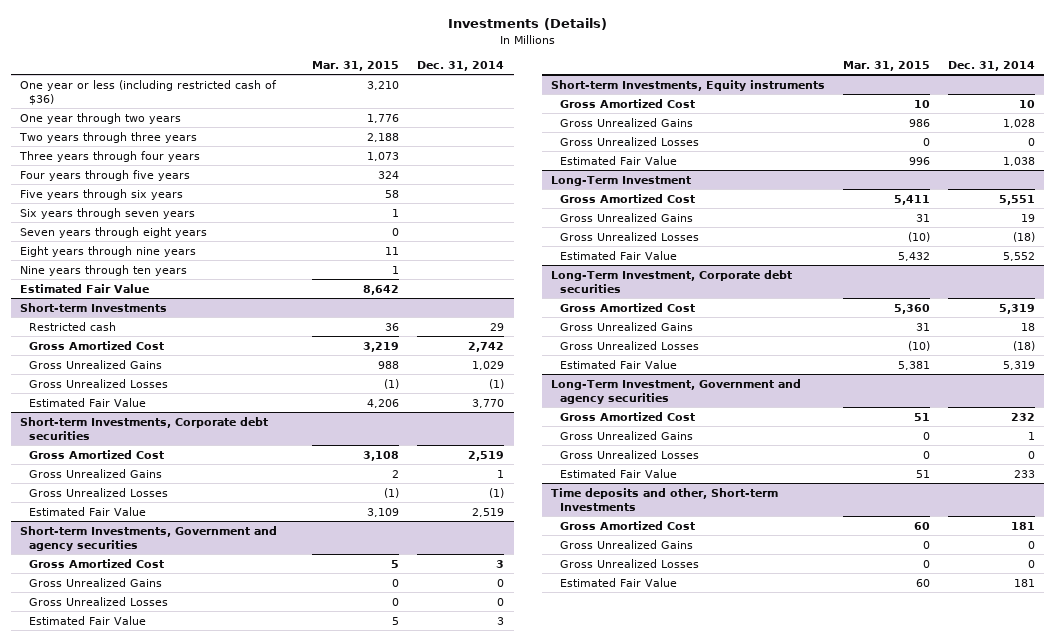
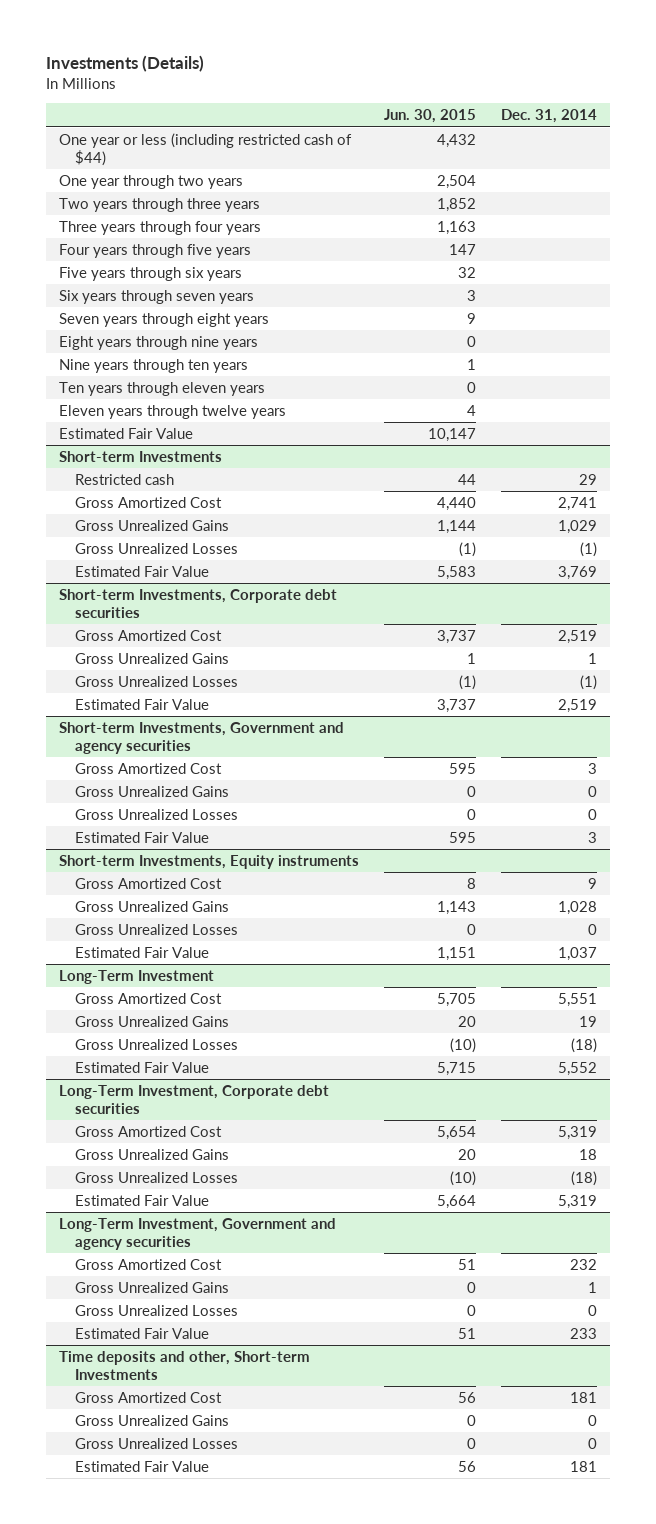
[312,60,400,71] Mar. 31, 2015 -> none
none -> [384,109,477,124] Jun. 30, 2015
[20,79,278,105] One year or less (including restricted cash of $36) -> [58,132,352,166] One year or less (including restricted cash of $44)
none -> [58,381,265,396] Ten years through eleven years
none -> [58,404,286,419] Eleven years through twelve years
[468,341,505,352] 2,742 -> [558,496,598,511] 2,741
[472,398,505,408] 3,770 -> [558,565,598,580] 3,769
[1019,99,1036,108] 10 -> [588,877,598,889] 9
[1003,156,1036,166] 1,038 -> [558,946,598,961] 1,037

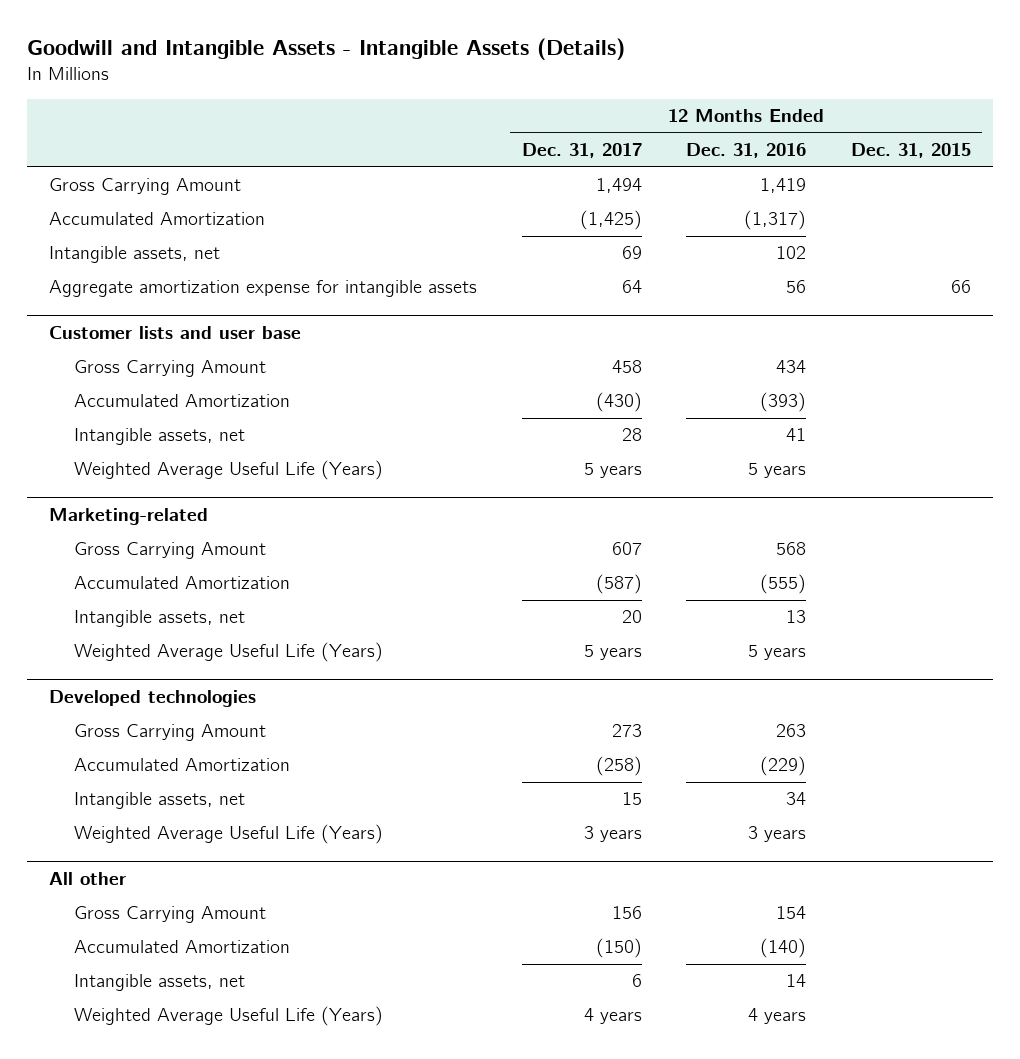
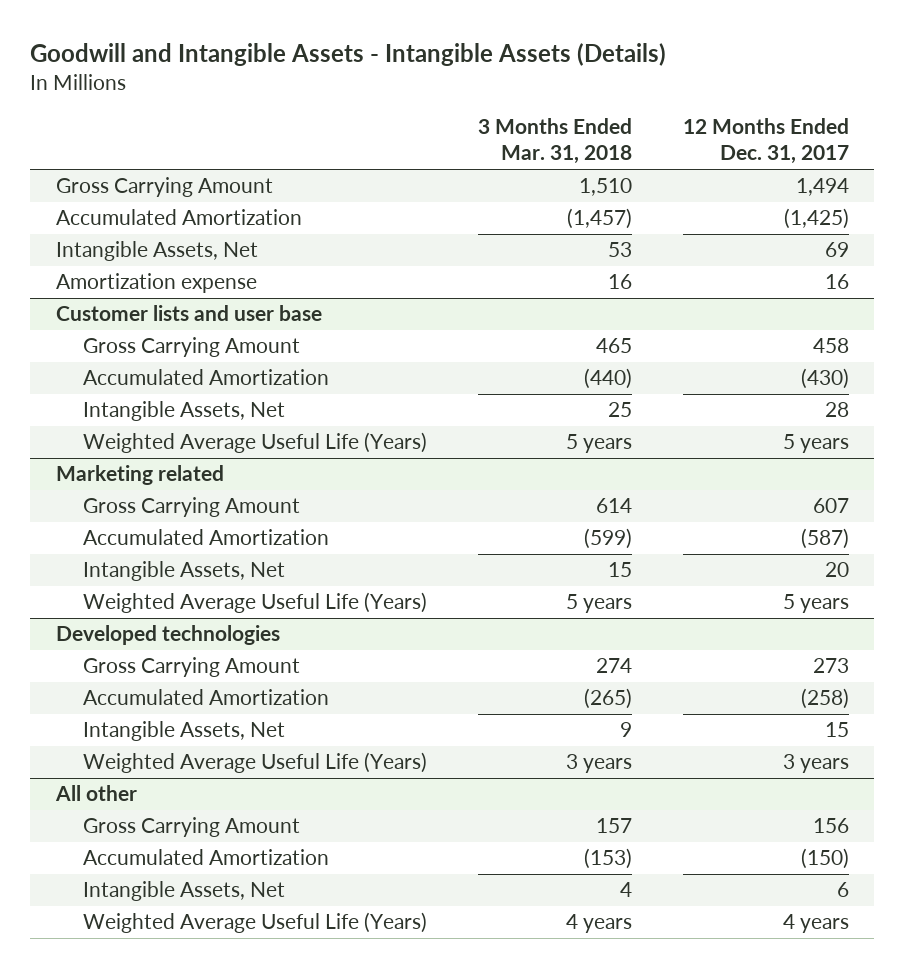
[686,143,807,159] Dec. 31, 2016 -> none
[851,143,972,159] Dec. 31, 2015 -> none
none -> [477,118,632,165] 3 Months Ended Mar. 31, 2018
[48,246,220,264] Intangible assets, net -> [55,241,258,262] Intangible Assets, Net
[48,280,477,298] Aggregate amortization expense for intangible assets -> [55,273,257,294] Amortization expense
[621,280,642,294] 64 -> [824,274,849,290] 16
[73,428,245,446] Intangible assets, net -> [82,401,285,422] Intangible Assets, Net
[48,508,208,526] Marketing-related -> [55,465,224,486] Marketing related
[73,610,245,628] Intangible assets, net -> [82,561,285,582] Intangible Assets, Net
[73,792,245,810] Intangible assets, net -> [82,721,285,742] Intangible Assets, Net
[73,974,245,992] Intangible assets, net -> [82,881,285,902] Intangible Assets, Net

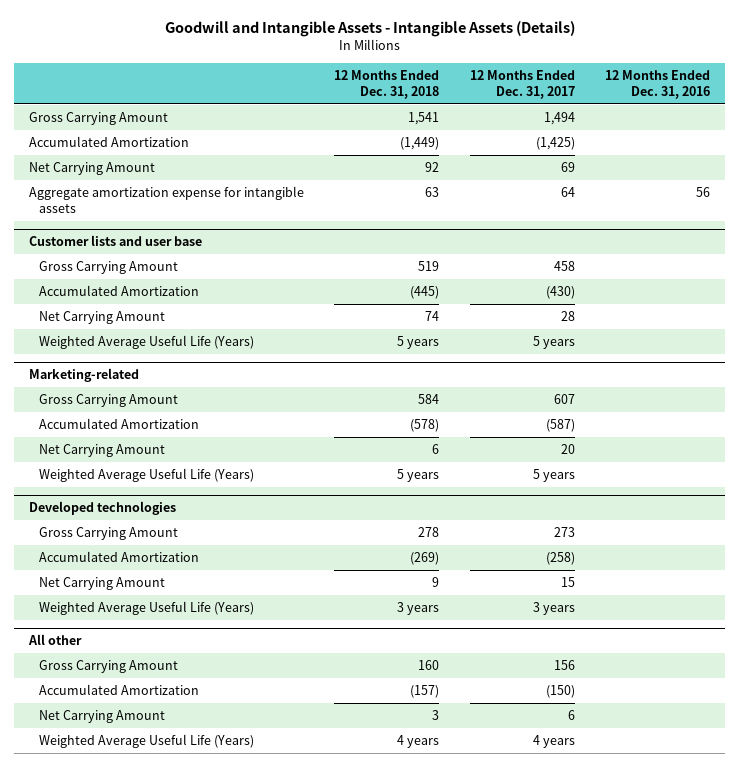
[477,118,632,165] 3 Months Ended Mar. 31, 2018 -> none
none -> [334,69,440,99] 12 Months Ended Dec. 31, 2018
none -> [605,69,711,99] 12 Months Ended Dec. 31, 2016
[55,241,258,262] Intangible Assets, Net -> [29,162,156,176] Net Carrying Amount
[55,273,257,294] Amortization expense -> [29,186,305,214] Aggregate amortization expense for intangible assets
[824,274,849,290] 16 -> [560,187,575,198] 64
[82,401,285,422] Intangible Assets, Net -> [38,311,165,325] Net Carrying Amount
[55,465,224,486] Marketing related -> [29,368,140,383] Marketing-related
[82,561,285,582] Intangible Assets, Net -> [38,444,165,458] Net Carrying Amount
[82,721,285,742] Intangible Assets, Net -> [38,577,165,591] Net Carrying Amount
[82,881,285,902] Intangible Assets, Net -> [38,710,165,724] Net Carrying Amount

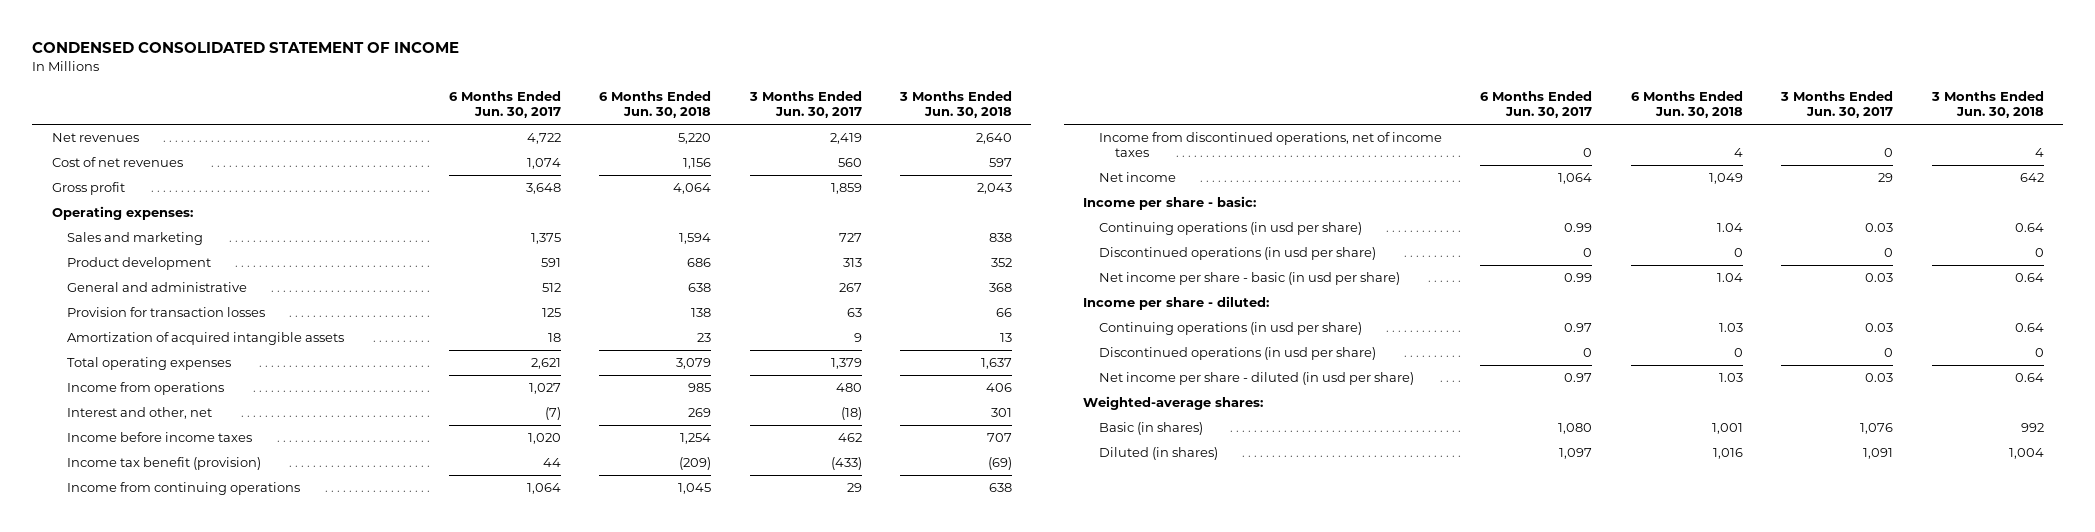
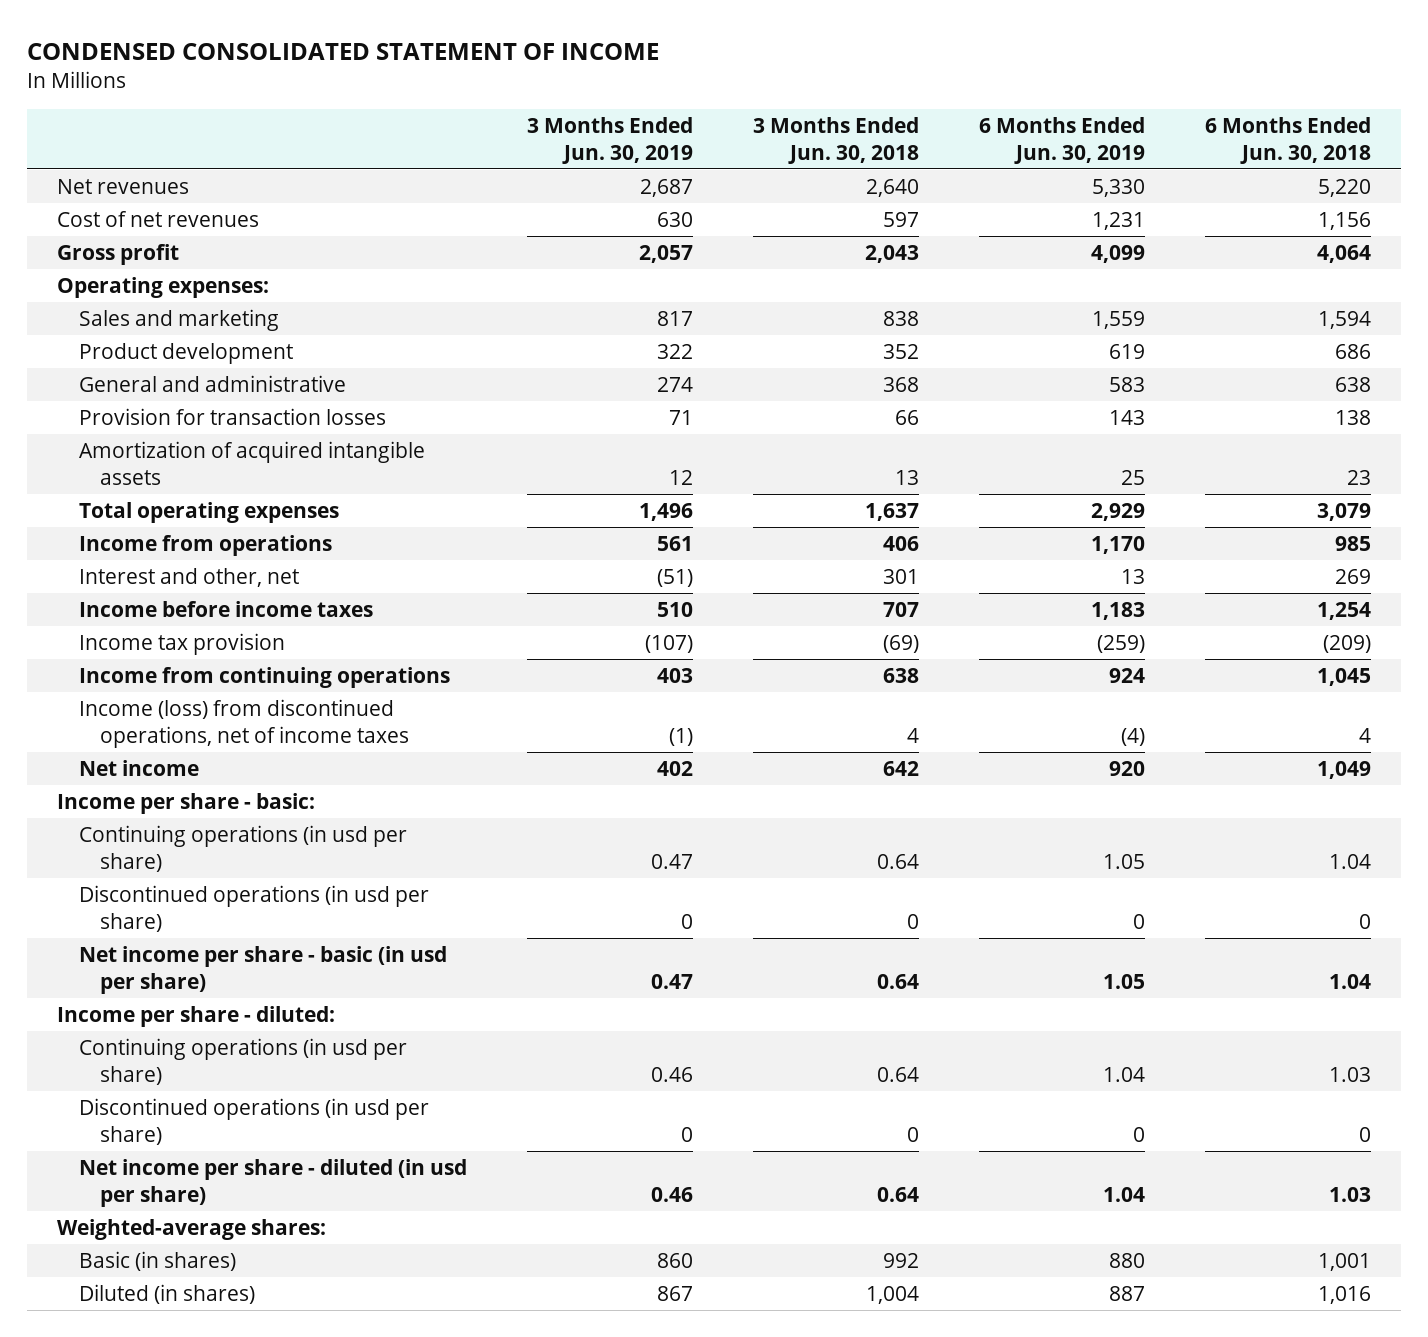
[448,90,561,119] 6 Months Ended Jun. 30, 2017 -> none
[748,90,862,119] 3 Months Ended Jun. 30, 2017 -> none
none -> [526,116,693,164] 3 Months Ended Jun. 30, 2019
none -> [978,116,1145,164] 6 Months Ended Jun. 30, 2019
[67,457,262,471] Income tax benefit (provision) -> [78,632,285,655] Income tax provision
[1099,132,1443,158] Income from discontinued operations, net of income taxes -> [78,698,409,748] Income (loss) from discontinued operations, net of income taxes

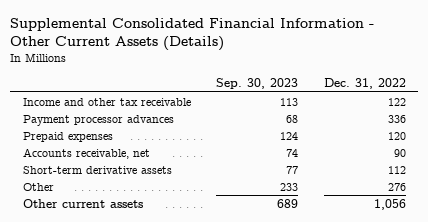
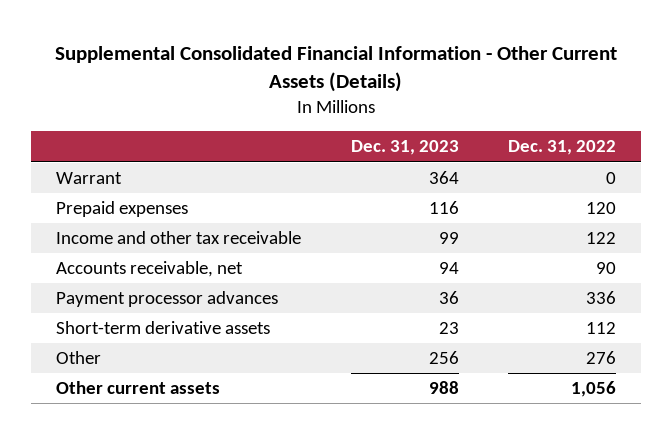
[216,77,299,89] Sep. 30, 2023 -> none
none -> [350,140,459,156] Dec. 31, 2023
none -> [56,172,123,185] Warrant
[22,97,191,106] Income and other tax receivable -> [56,231,302,245] Income and other tax receivable
[22,114,174,126] Payment processor advances -> [56,291,279,308] Payment processor advances

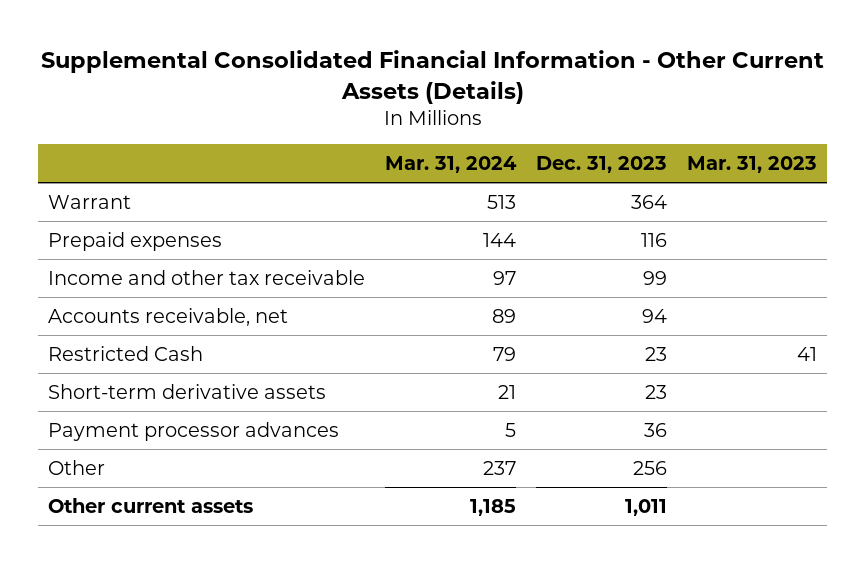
[507,140,616,156] Dec. 31, 2022 -> none
none -> [385,156,518,174] Mar. 31, 2024
none -> [687,156,818,174] Mar. 31, 2023
none -> [48,345,204,361] Restricted Cash
[56,291,279,308] Payment processor advances -> [48,421,340,441] Payment processor advances
[428,381,459,395] 988 -> [625,498,668,516] 1,011

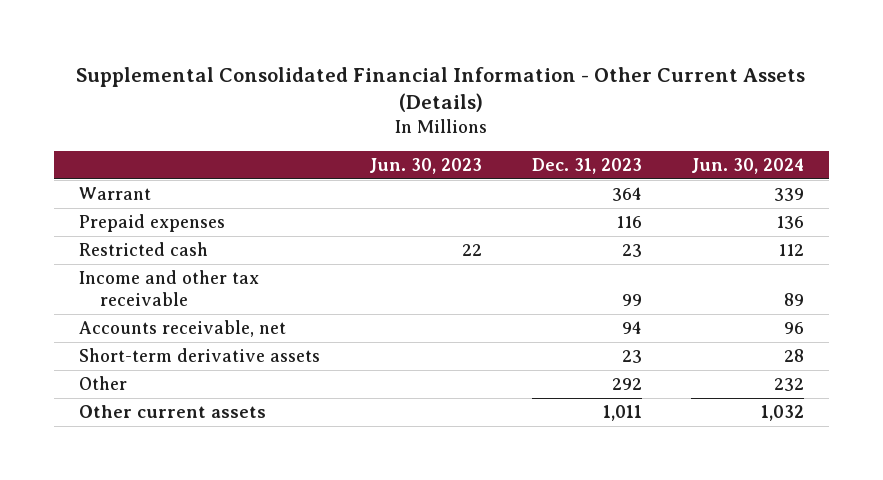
[385,156,518,174] Mar. 31, 2024 -> none
[687,156,818,174] Mar. 31, 2023 -> none
none -> [369,158,483,175] Jun. 30, 2023
none -> [691,158,805,175] Jun. 30, 2024
none -> [78,242,208,257] Restricted cash
[48,345,204,361] Restricted Cash -> none
[48,421,340,441] Payment processor advances -> none
[633,460,668,475] 256 -> [611,378,642,391] 292

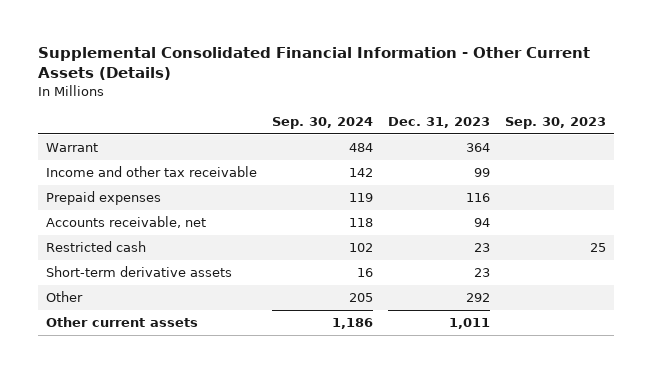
[369,158,483,175] Jun. 30, 2023 -> none
[691,158,805,175] Jun. 30, 2024 -> none
none -> [272,116,374,129] Sep. 30, 2024
none -> [505,116,607,129] Sep. 30, 2023
[78,214,225,233] Prepaid expenses -> [45,191,161,206] Prepaid expenses
[78,242,208,257] Restricted cash -> [45,241,146,253] Restricted cash

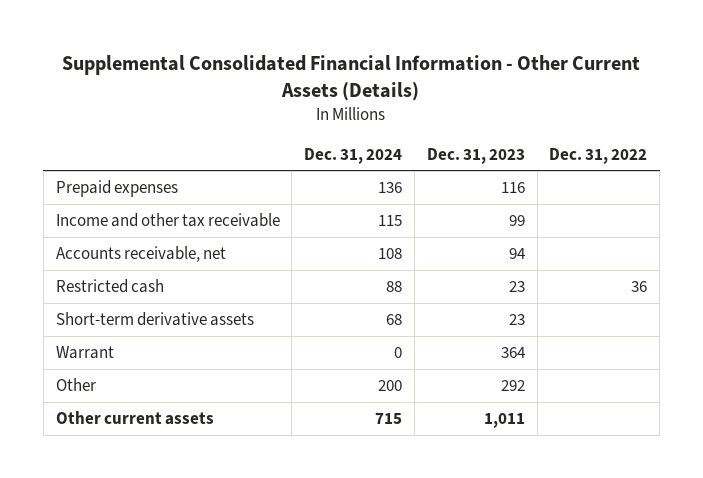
[272,116,374,129] Sep. 30, 2024 -> none
[505,116,607,129] Sep. 30, 2023 -> none
none -> [304,147,403,164] Dec. 31, 2024
none -> [549,147,648,164] Dec. 31, 2022
[45,166,257,178] Income and other tax receivable -> [55,213,280,228] Income and other tax receivable
[45,143,98,153] Warrant -> [55,346,114,360] Warrant

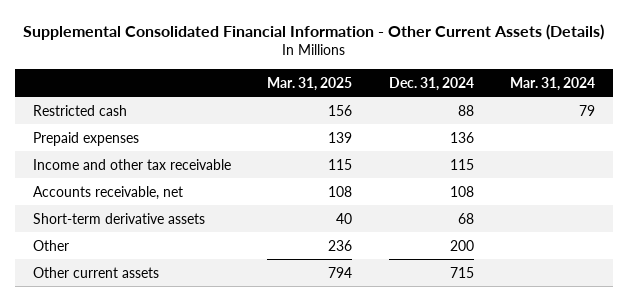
[426,147,525,164] Dec. 31, 2023 -> none
[549,147,648,164] Dec. 31, 2022 -> none
none -> [267,76,353,91] Mar. 31, 2025
none -> [509,76,595,91] Mar. 31, 2024
[55,279,164,294] Restricted cash -> [33,104,128,116] Restricted cash
[55,346,114,360] Warrant -> none

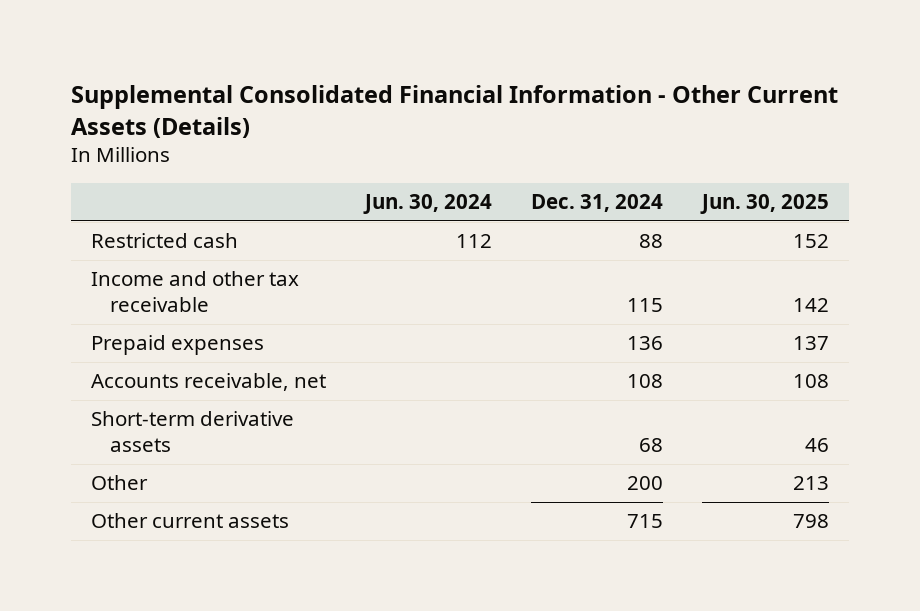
[267,76,353,91] Mar. 31, 2025 -> none
[509,76,595,91] Mar. 31, 2024 -> none
none -> [362,194,492,215] Jun. 30, 2024
none -> [700,194,830,215] Jun. 30, 2025
[33,131,140,146] Prepaid expenses -> [90,335,264,356] Prepaid expenses

